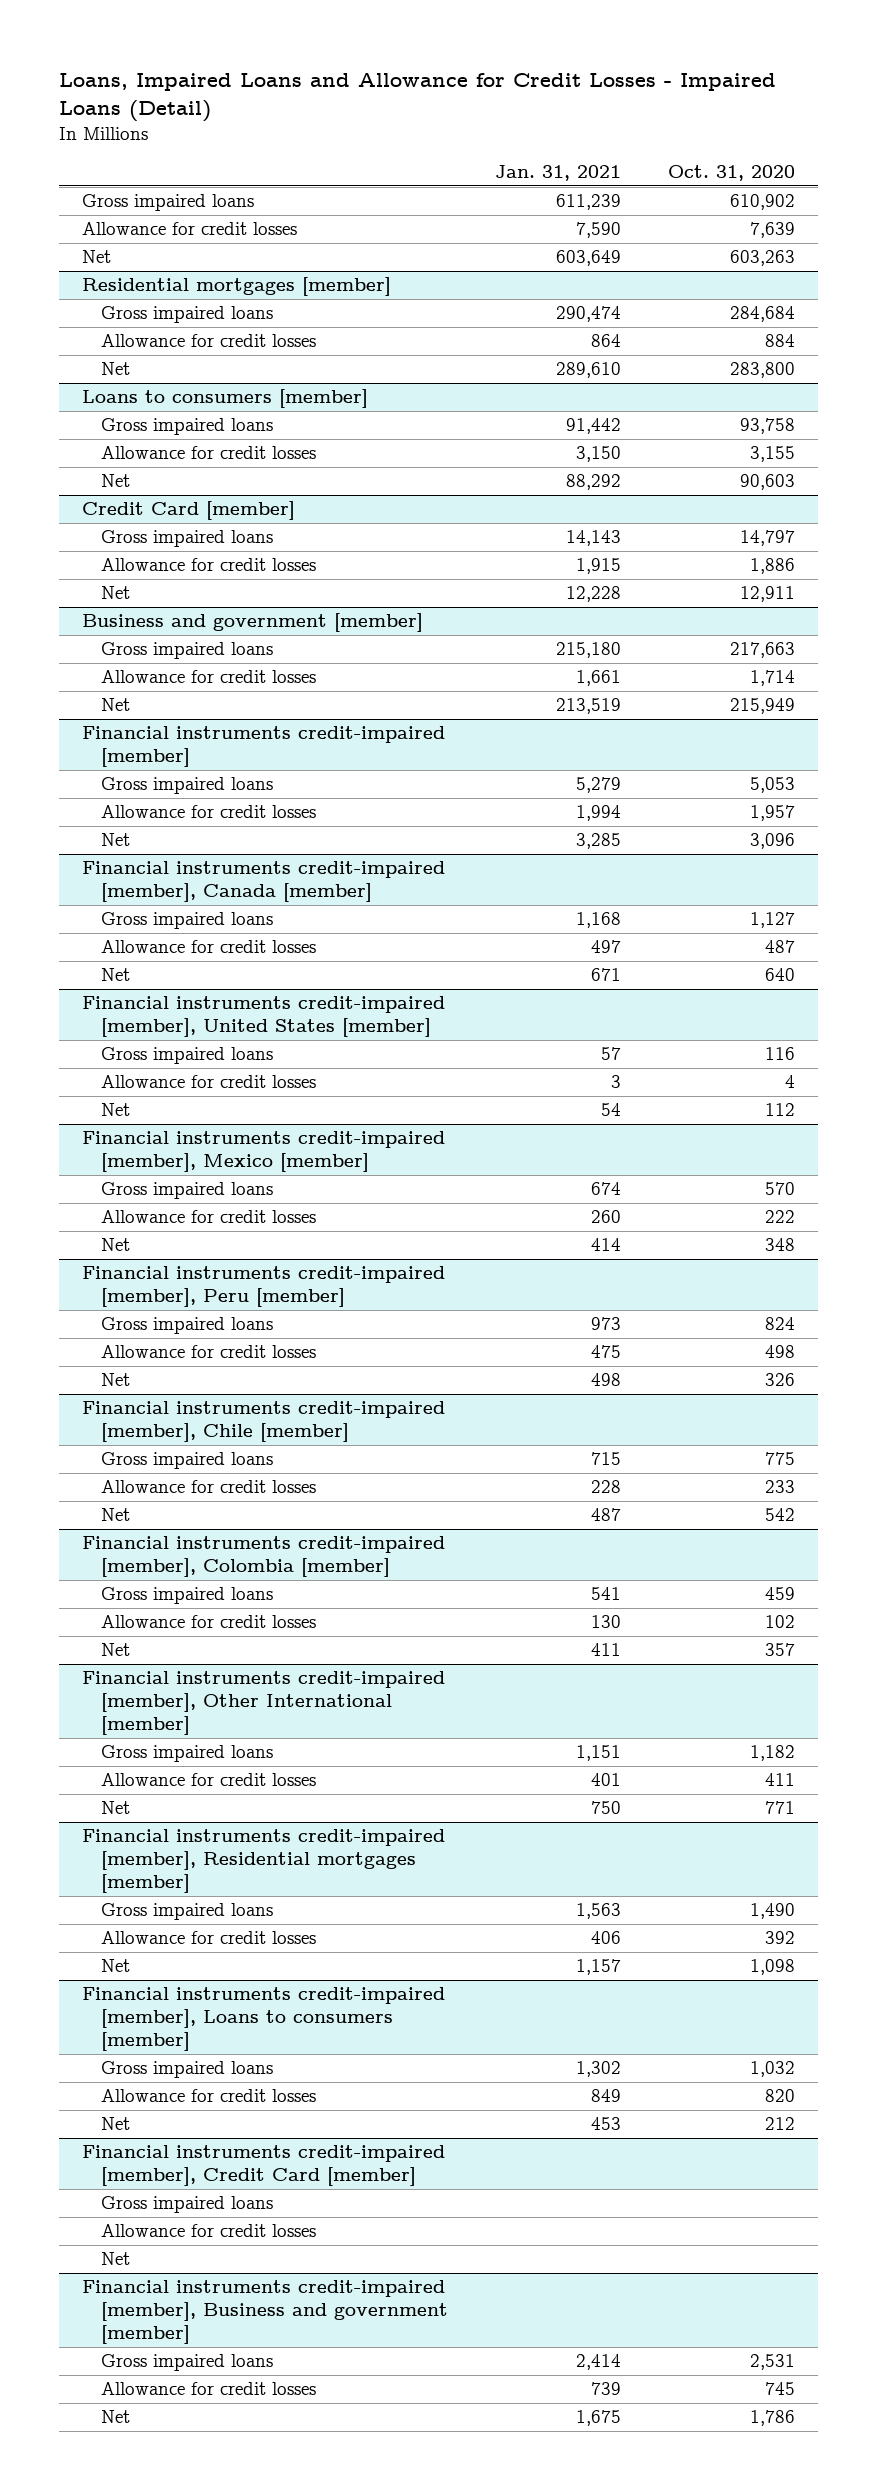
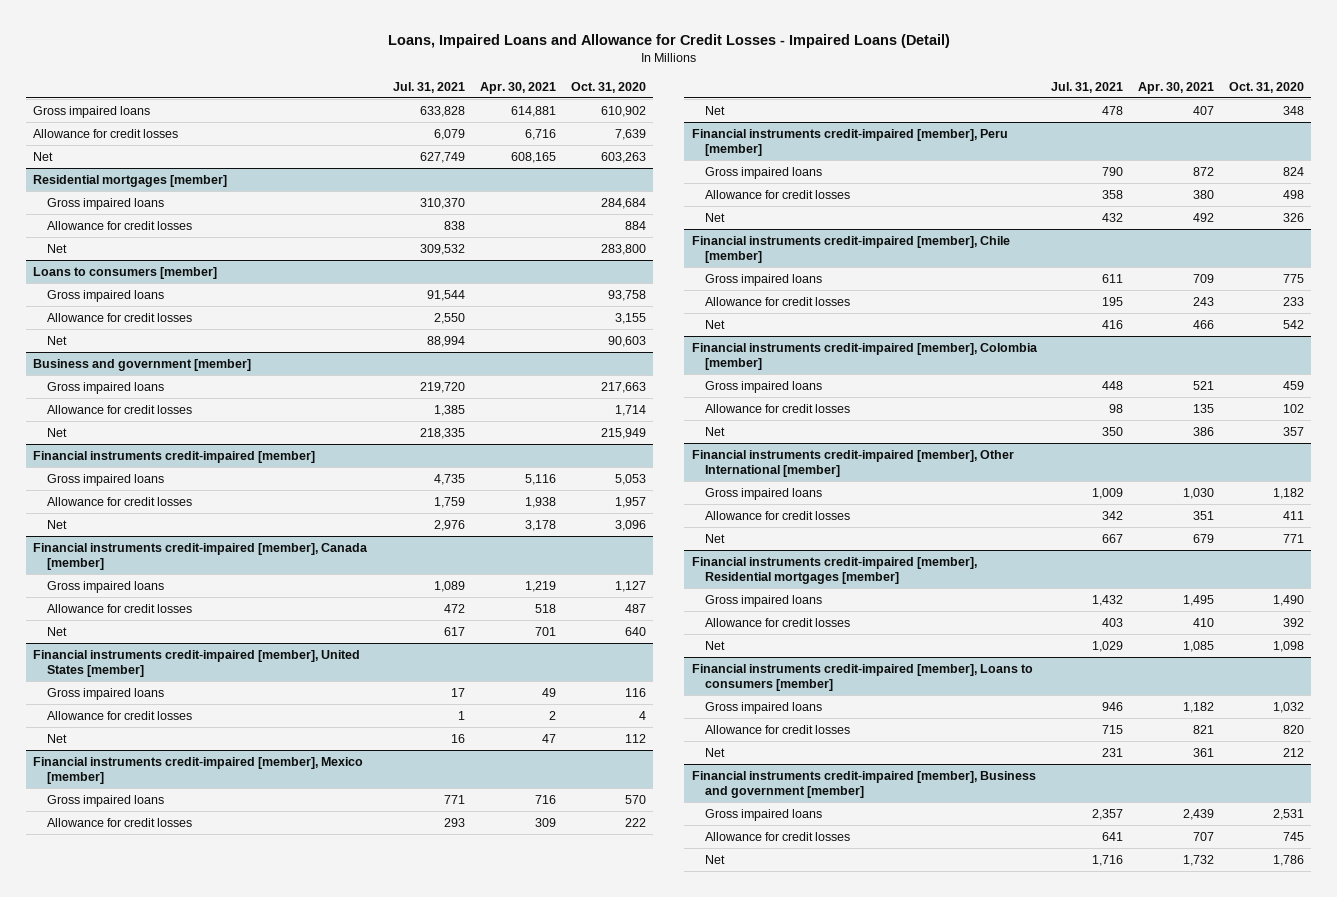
[494,165,621,182] Jan. 31, 2021 -> none
none -> [393,81,466,93] Jul. 31, 2021
none -> [479,81,556,94] Apr. 30, 2021
[82,501,296,521] Credit Card [member] -> none
[100,530,273,548] Gross impaired loans -> none
[100,558,316,572] Allowance for credit losses -> none
[100,586,130,600] Net -> none
[82,2145,446,2187] Financial instruments credit-impaired [member], Credit Card [member] -> none
[100,2196,273,2214] Gross impaired loans -> none
[100,2224,316,2238] Allowance for credit losses -> none
[100,2252,130,2266] Net -> none

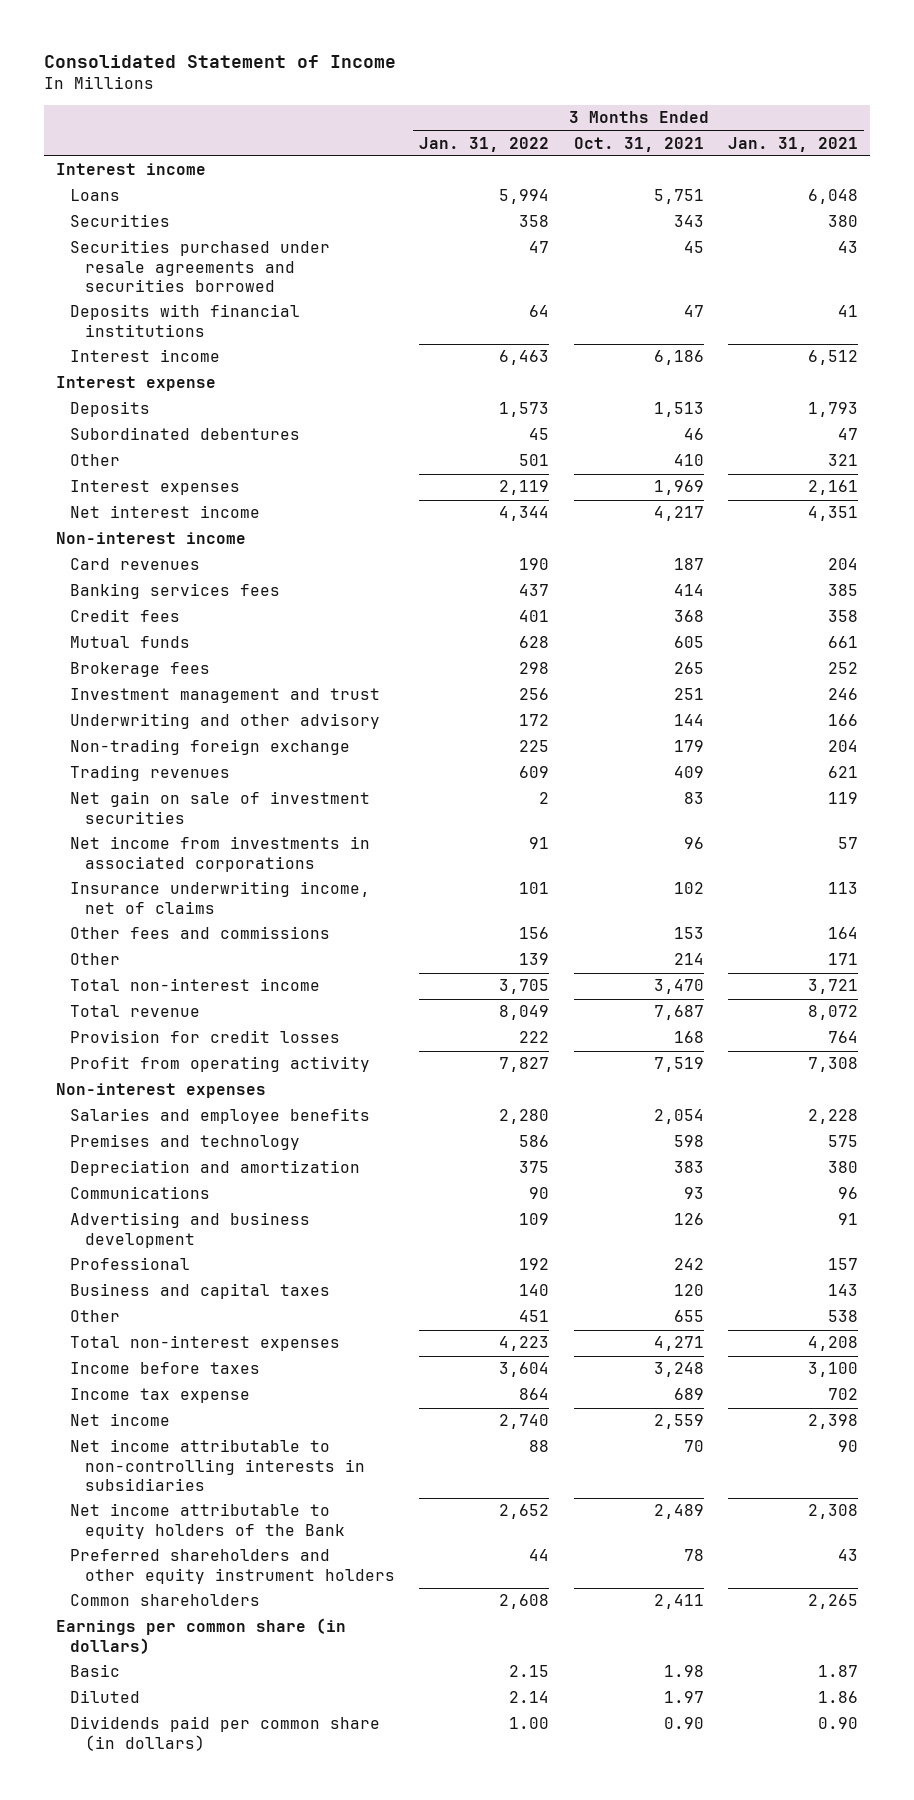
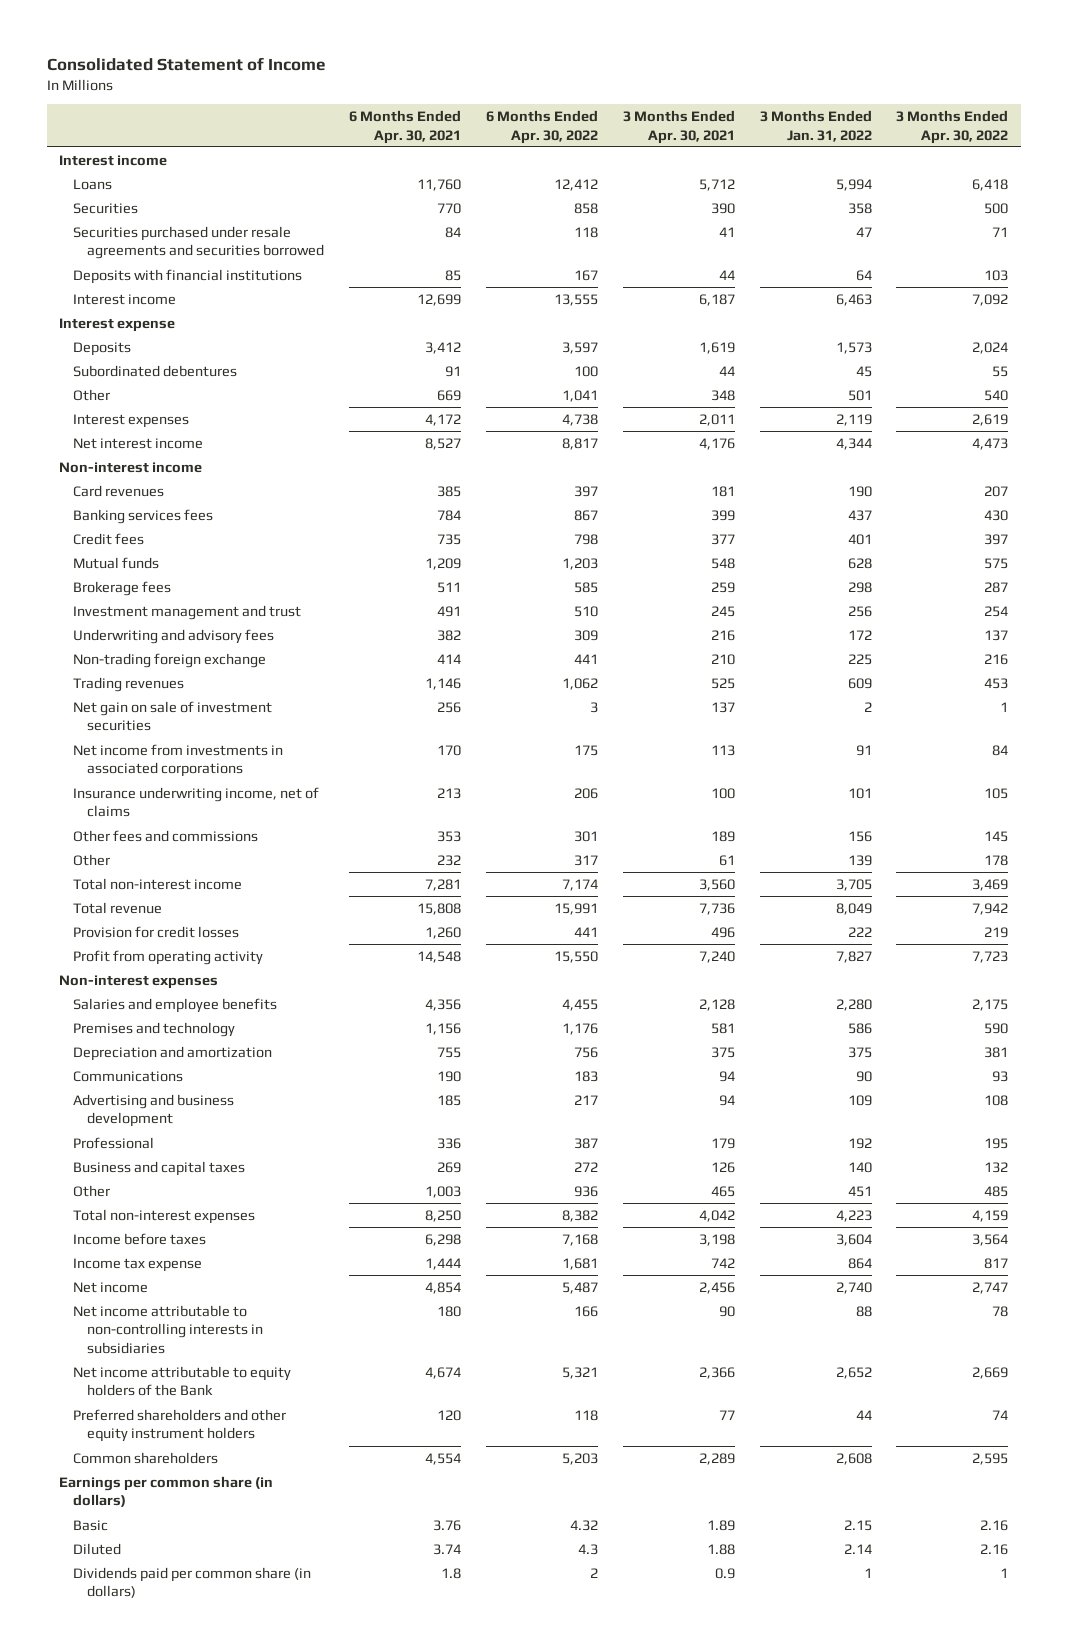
[573,136,704,152] Oct. 31, 2021 -> none
[727,136,858,152] Jan. 31, 2021 -> none
none -> [349,110,462,144] 6 Months Ended Apr. 30, 2021
none -> [485,110,598,144] 6 Months Ended Apr. 30, 2022
none -> [622,110,735,144] 3 Months Ended Apr. 30, 2021
none -> [896,110,1009,144] 3 Months Ended Apr. 30, 2022
[70,713,381,730] Underwriting and other advisory -> [73,629,275,645] Underwriting and advisory fees
[509,1717,550,1730] 1.00 -> [863,1568,872,1579] 1

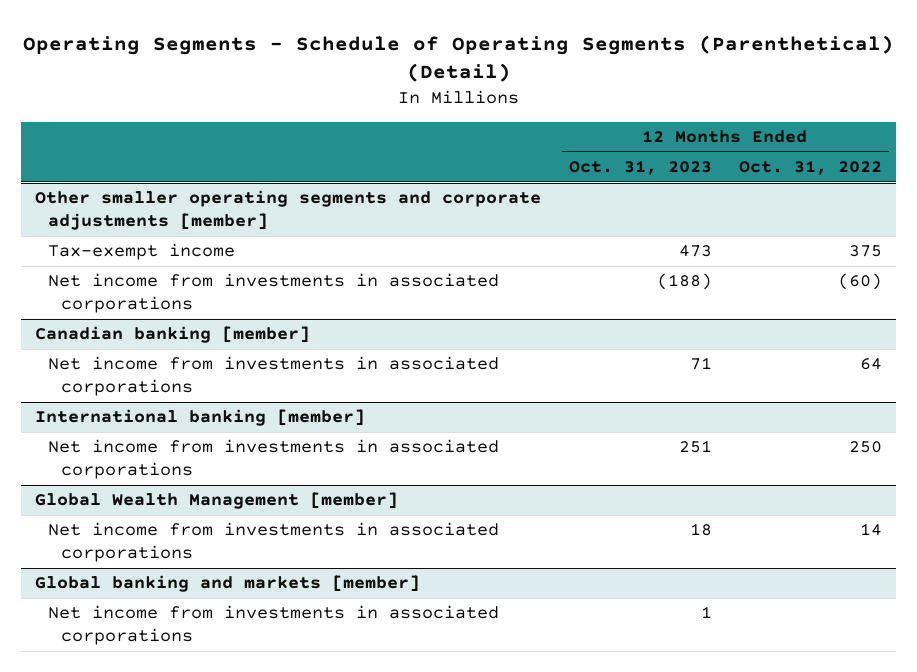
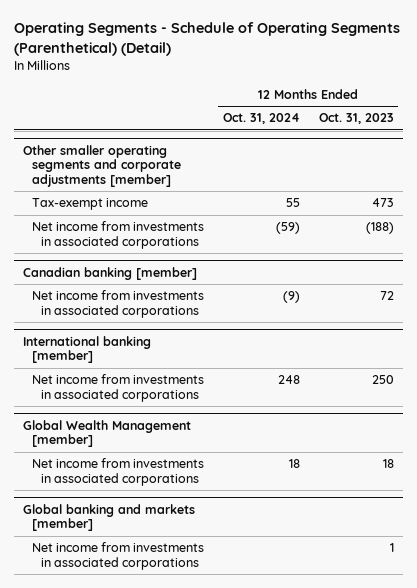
[739,160,883,176] Oct. 31, 2022 -> none
none -> [222,113,300,125] Oct. 31, 2024
[689,357,712,371] 71 -> [379,291,394,301] 72
[678,440,712,454] 251 -> [371,375,394,385] 250

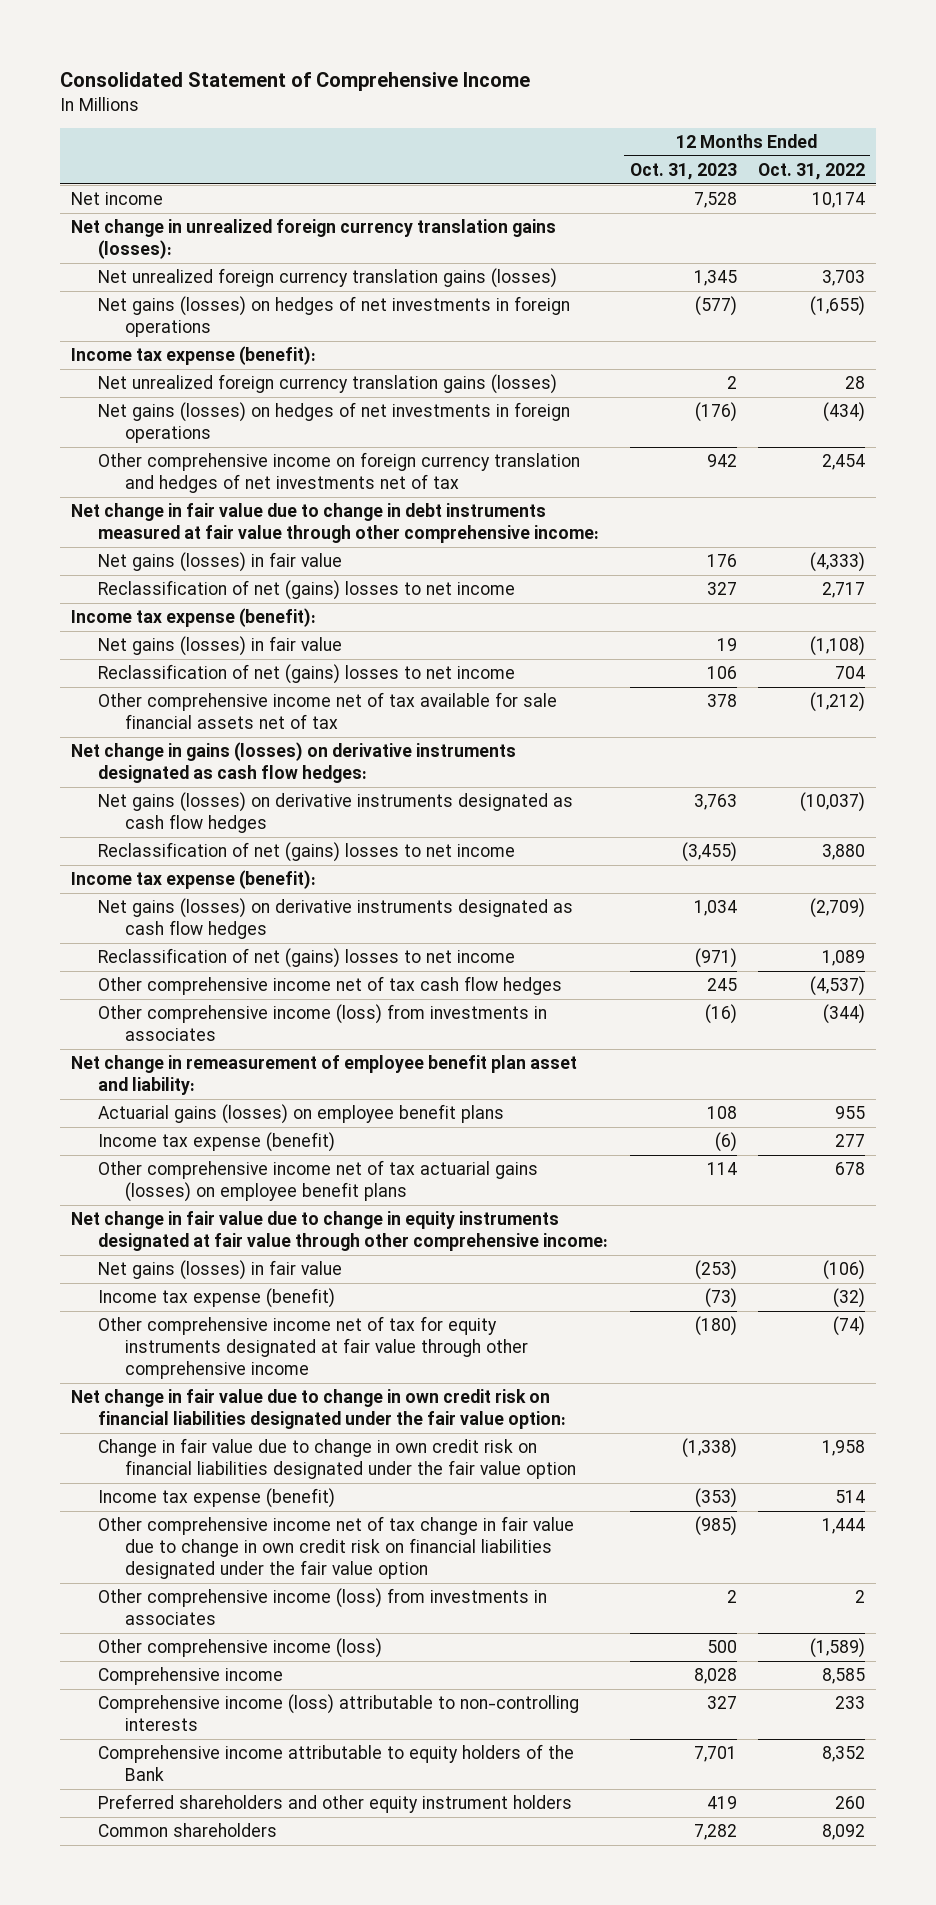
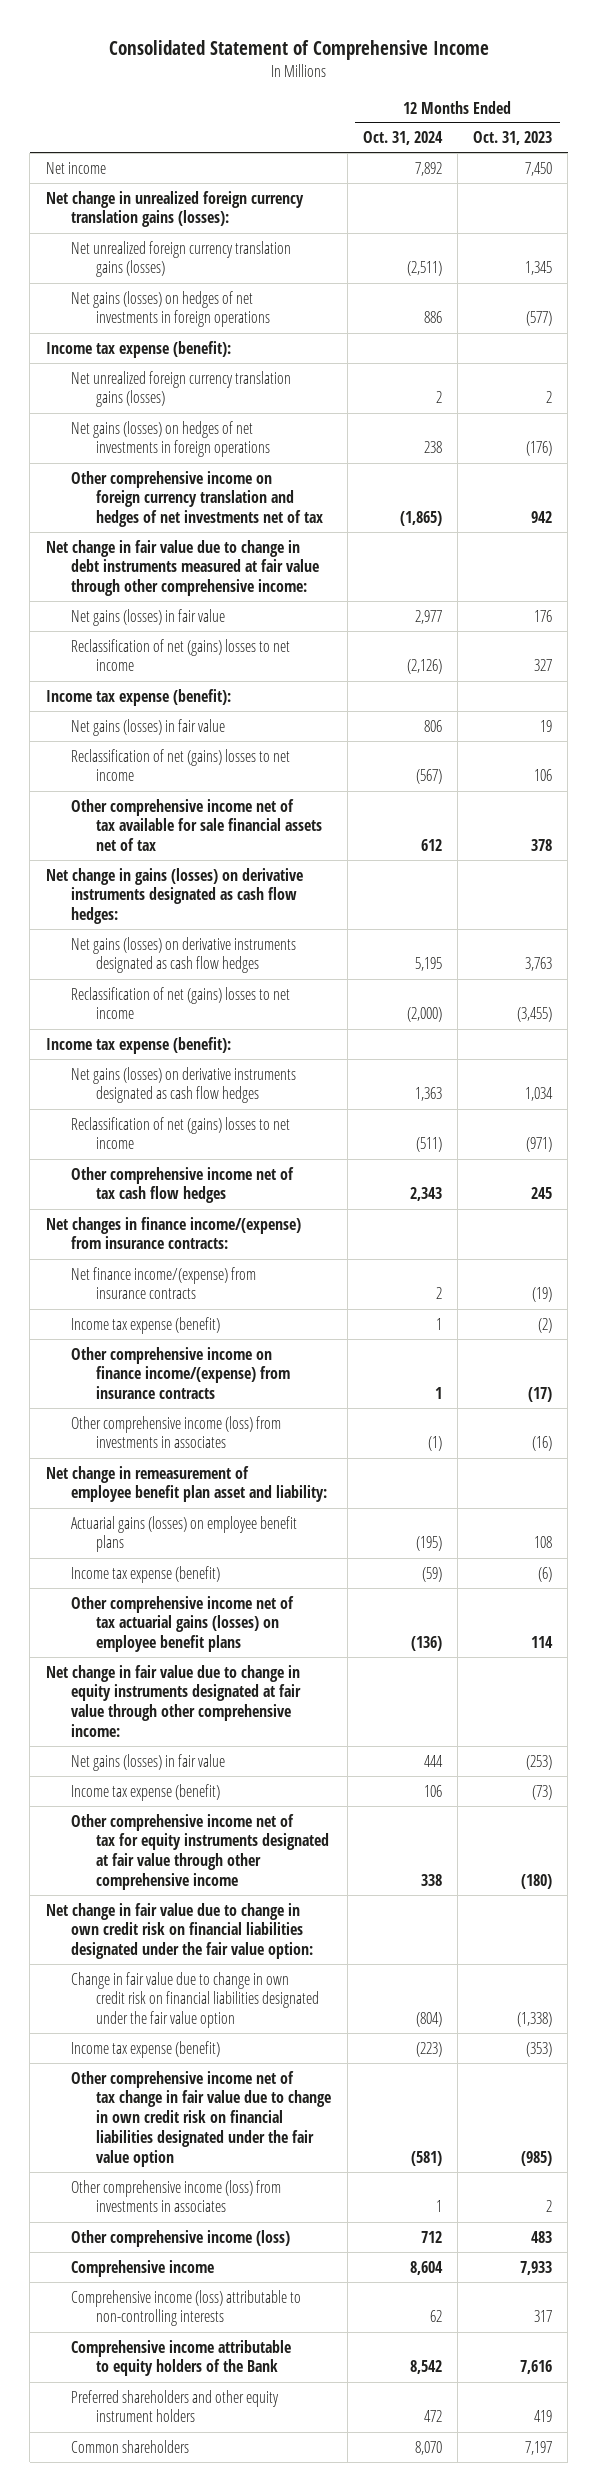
[758,162,866,180] Oct. 31, 2022 -> none
none -> [362,131,443,146] Oct. 31, 2024
[693,192,737,209] 7,528 -> [525,161,553,176] 7,450
none -> [45,1216,301,1250] Net changes in finance income/(expense) from insurance contracts:
none -> [71,1266,257,1300] Net finance income/(expense) from insurance contracts
none -> [71,1316,221,1334] Income tax expense (benefit)
none -> [71,1346,291,1400] Other comprehensive income on finance income/(expense) from insurance contracts
[706,1640,737,1654] 500 -> [531,2230,553,2243] 483
[693,1668,737,1685] 8,028 -> [520,2260,553,2275] 7,933
[706,1696,737,1710] 327 -> [534,2310,553,2323] 317
[693,1746,737,1763] 7,701 -> [520,2360,553,2375] 7,616
[693,1824,737,1841] 7,282 -> [525,2440,553,2455] 7,197

